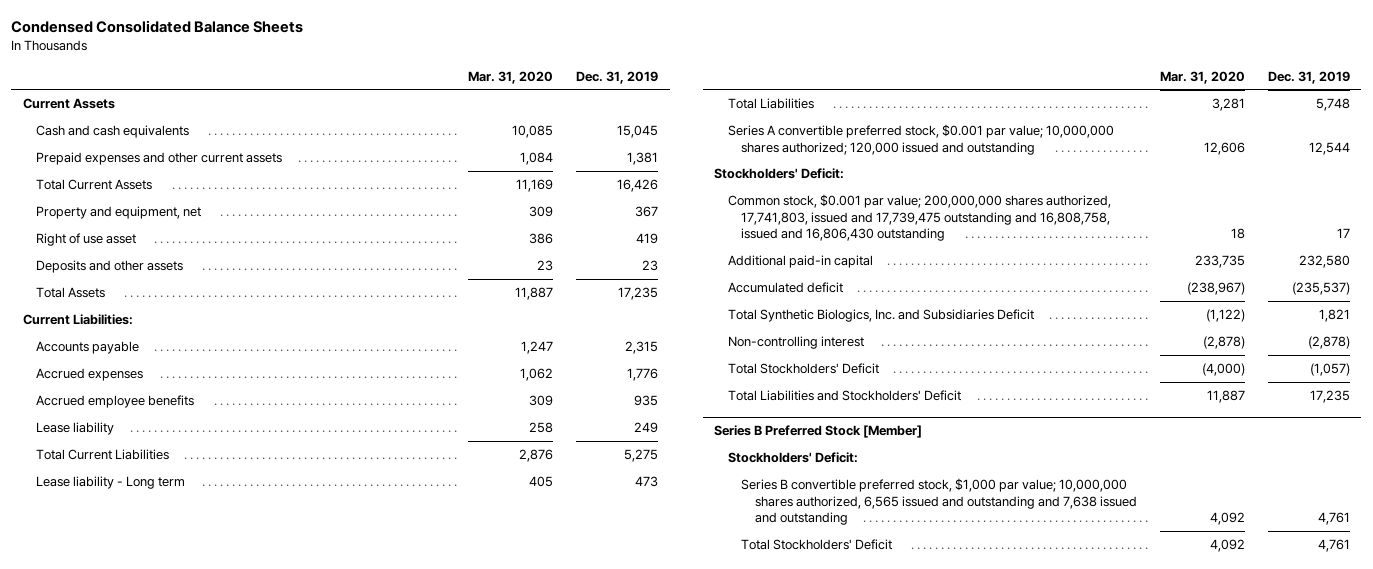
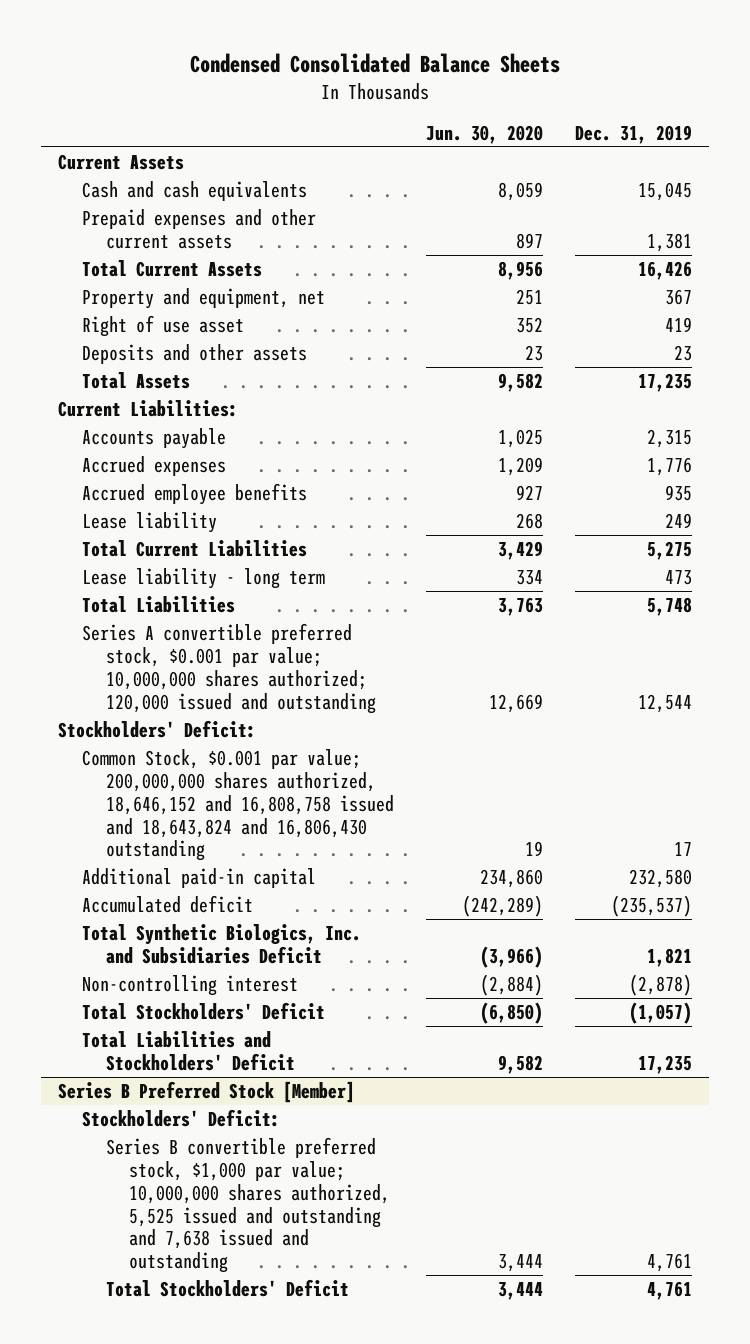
[468,70,554,84] Mar. 31, 2020 -> none
none -> [425,124,543,144] Jun. 30, 2020
[36,475,186,489] Lease liability - Long term -> [81,567,325,589] Lease liability - long term
[727,193,1111,242] Common stock, $0.001 par value; 200,000,000 shares authorized, 17,741,803, issued and 17,739,475 outstanding and 16,808,758, issued and 16,806,430 outstanding -> [81,748,394,862] Common Stock, $0.001 par value; 200,000,000 shares authorized, 18,646,152 and 16,808,758 issued and 18,643,824 and 16,806,430 outstanding
[741,477,1137,526] Series B convertible preferred stock, $1,000 par value; 10,000,000 shares authorized, 6,565 issued and outstanding and 7,638 issued and outstanding -> [105,1136,391,1274] Series B convertible preferred stock, $1,000 par value; 10,000,000 shares authorized, 5,525 issued and outstanding and 7,638 issued and outstanding

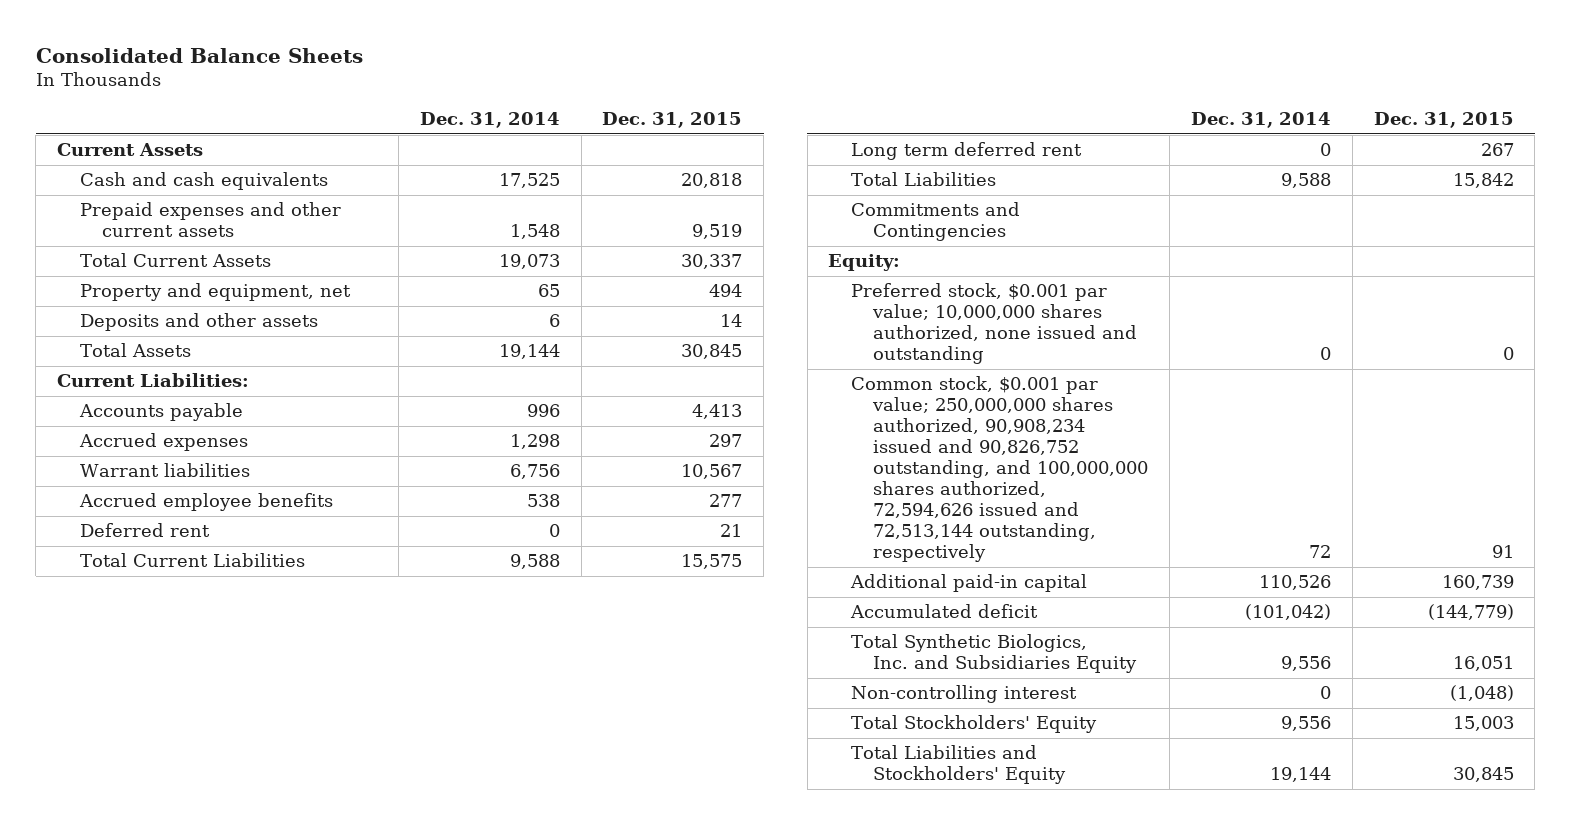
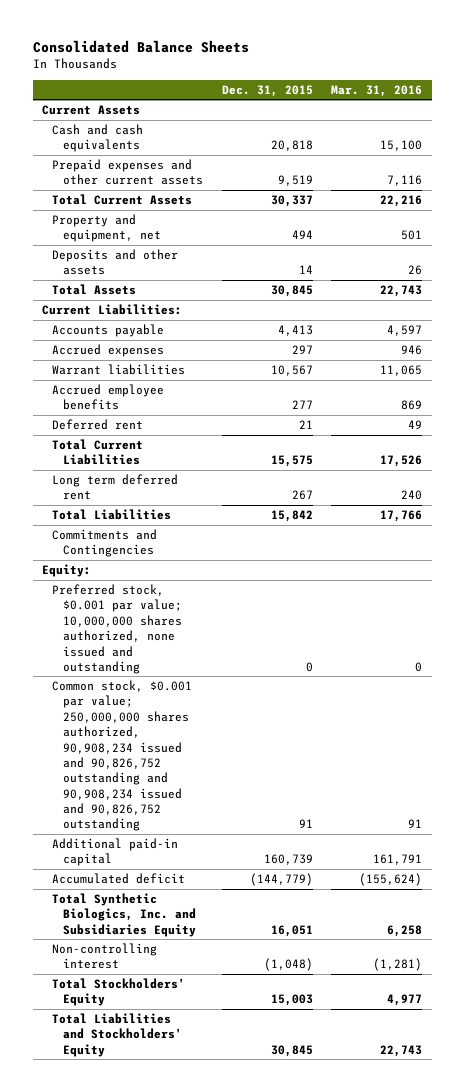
[419,111,560,128] Dec. 31, 2014 -> none
none -> [331,84,423,97] Mar. 31, 2016
[850,376,1149,563] Common stock, $0.001 par value; 250,000,000 shares authorized, 90,908,234 issued and 90,826,752 outstanding, and 100,000,000 shares authorized, 72,594,626 issued and 72,513,144 outstanding, respectively -> [52,679,193,832] Common stock, $0.001 par value; 250,000,000 shares authorized, 90,908,234 issued and 90,826,752 outstanding and 90,908,234 issued and 90,826,752 outstanding

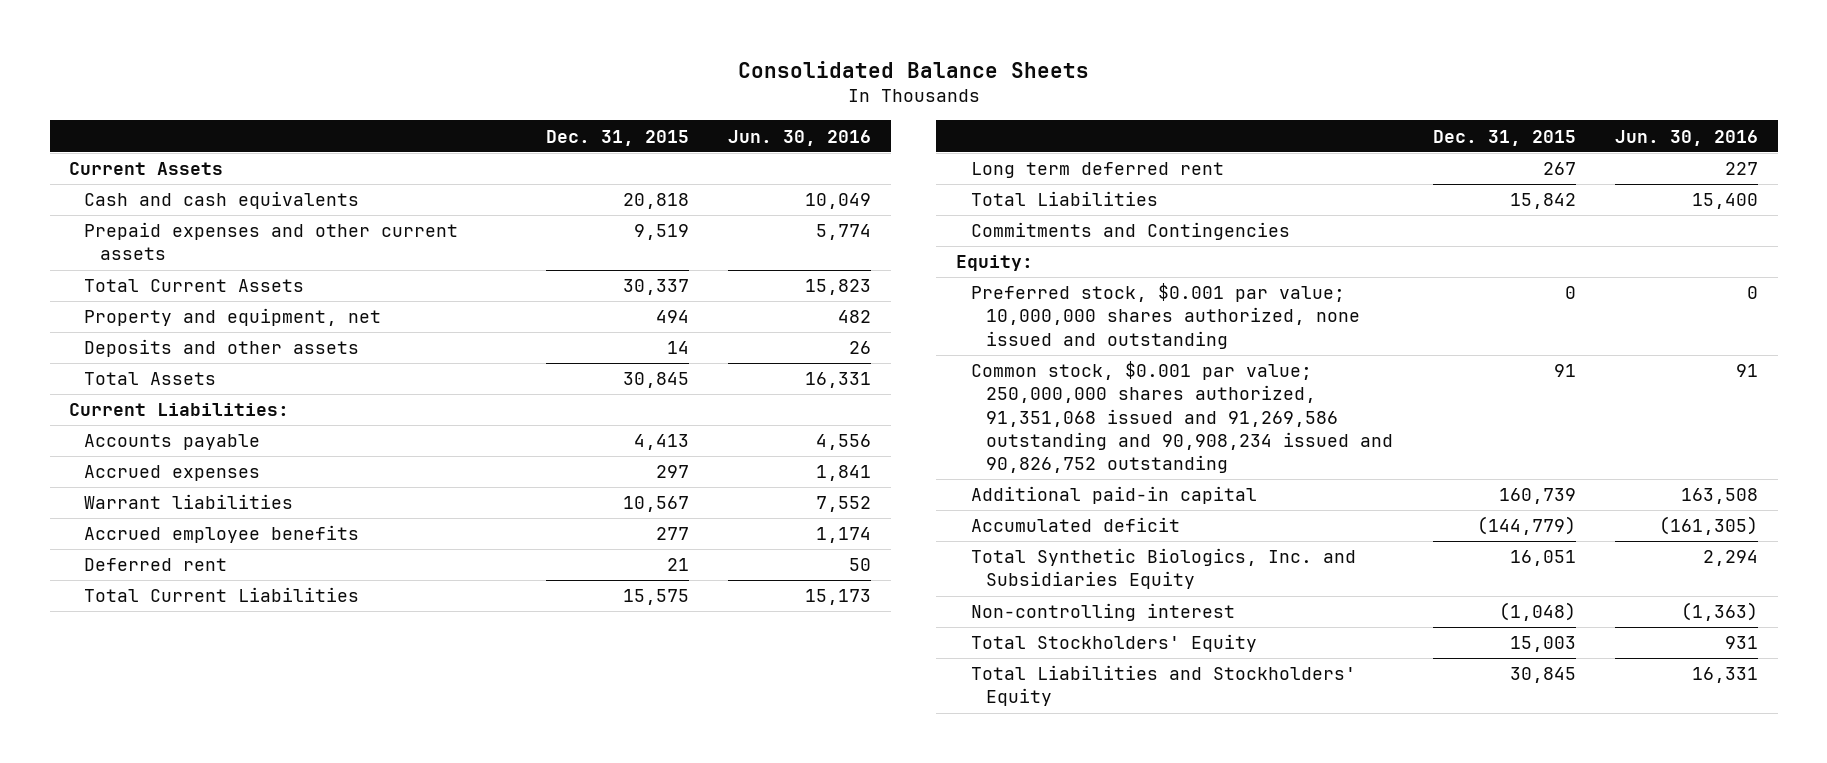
[331,84,423,97] Mar. 31, 2016 -> none
none -> [728,129,872,146] Jun. 30, 2016
[52,679,193,832] Common stock, $0.001 par value; 250,000,000 shares authorized, 90,908,234 issued and 90,826,752 outstanding and 90,908,234 issued and 90,826,752 outstanding -> [971,361,1394,473] Common stock, $0.001 par value; 250,000,000 shares authorized, 91,351,068 issued and 91,269,586 outstanding and 90,908,234 issued and 90,826,752 outstanding

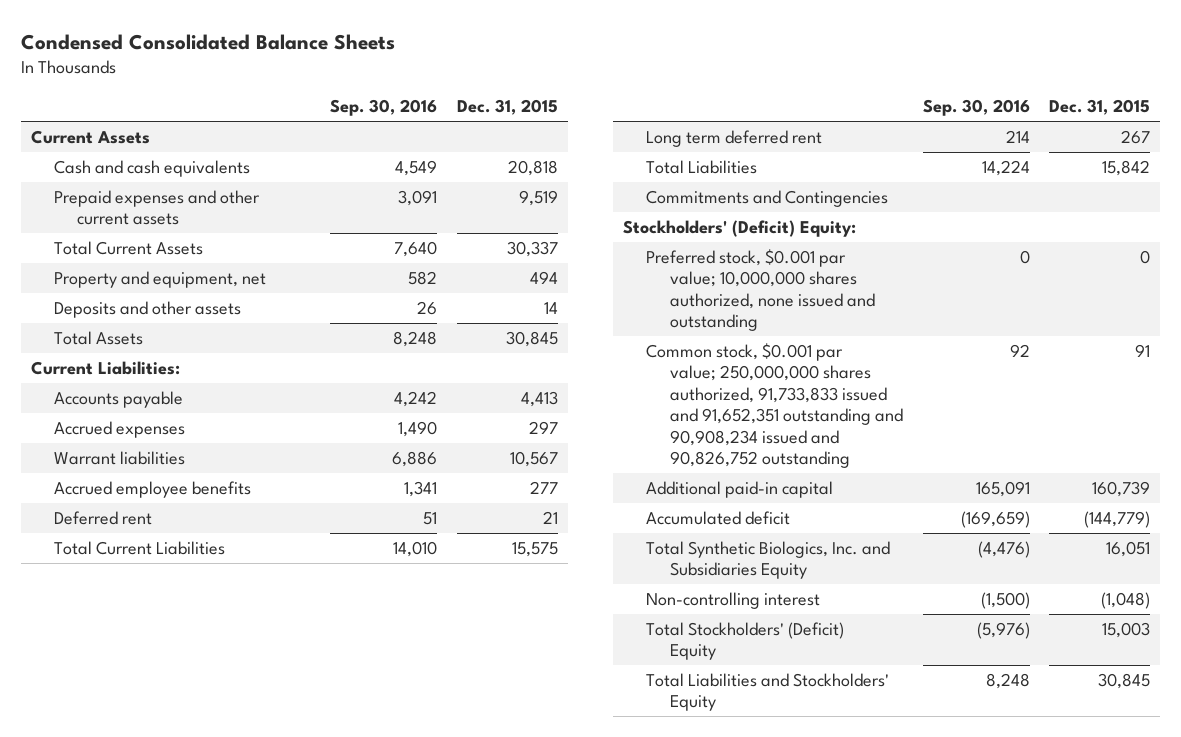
[737,60,1089,78] Consolidated Balance Sheets -> [20,33,395,50] Condensed Consolidated Balance Sheets
[728,129,872,146] Jun. 30, 2016 -> none
none -> [330,99,438,117] Sep. 30, 2016
[955,255,1033,272] Equity: -> [623,219,857,237] Stockholders' (Deficit) Equity:
[971,361,1394,473] Common stock, $0.001 par value; 250,000,000 shares authorized, 91,351,068 issued and 91,269,586 outstanding and 90,908,234 issued and 90,826,752 outstanding -> [646,342,903,469] Common stock, $0.001 par value; 250,000,000 shares authorized, 91,733,833 issued and 91,652,351 outstanding and 90,908,234 issued and 90,826,752 outstanding
[971,634,1258,653] Total Stockholders' Equity -> [646,621,845,661] Total Stockholders' (Deficit) Equity

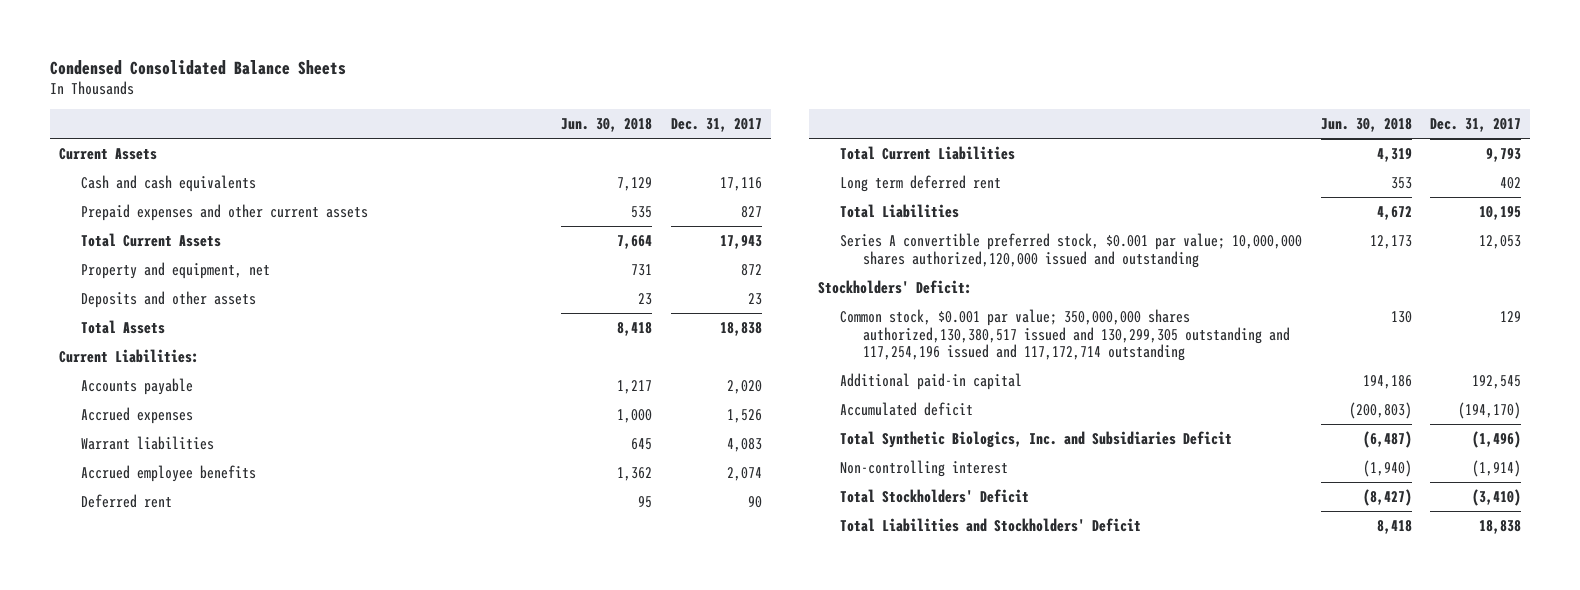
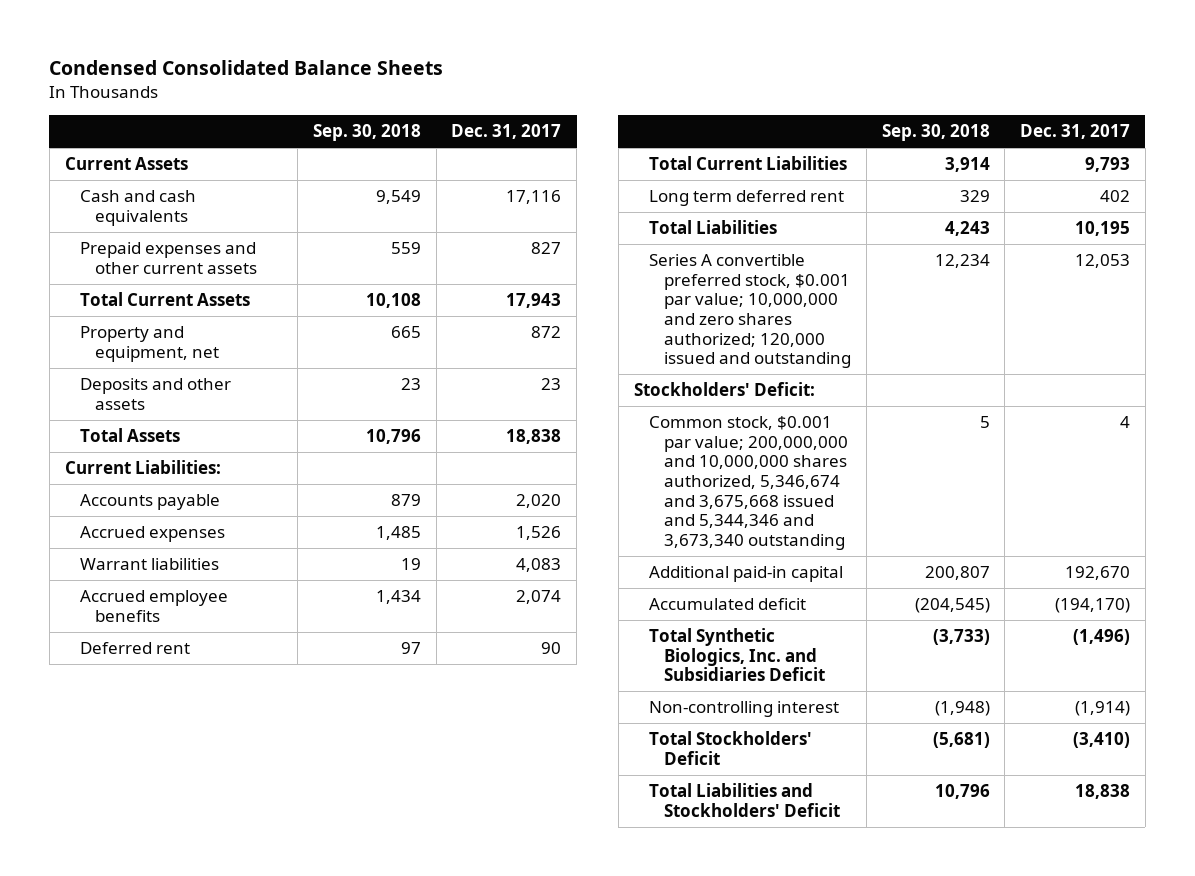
[561,118,653,133] Jun. 30, 2018 -> none
none -> [312,123,421,141] Sep. 30, 2018
[840,232,1303,268] Series A convertible preferred stock, $0.001 par value; 10,000,000 shares authorized,120,000 issued and outstanding -> [648,254,852,369] Series A convertible preferred stock, $0.001 par value; 10,000,000 and zero shares authorized; 120,000 issued and outstanding
[840,308,1290,362] Common stock, $0.001 par value; 350,000,000 shares authorized,130,380,517 issued and 130,299,305 outstanding and 117,254,196 issued and 117,172,714 outstanding -> [648,416,849,551] Common stock, $0.001 par value; 200,000,000 and 10,000,000 shares authorized, 5,346,674 and 3,675,668 issued and 5,344,346 and 3,673,340 outstanding
[1499,310,1521,322] 129 -> [1120,416,1131,429] 4
[1471,374,1521,389] 192,545 -> [1065,566,1131,581] 192,670

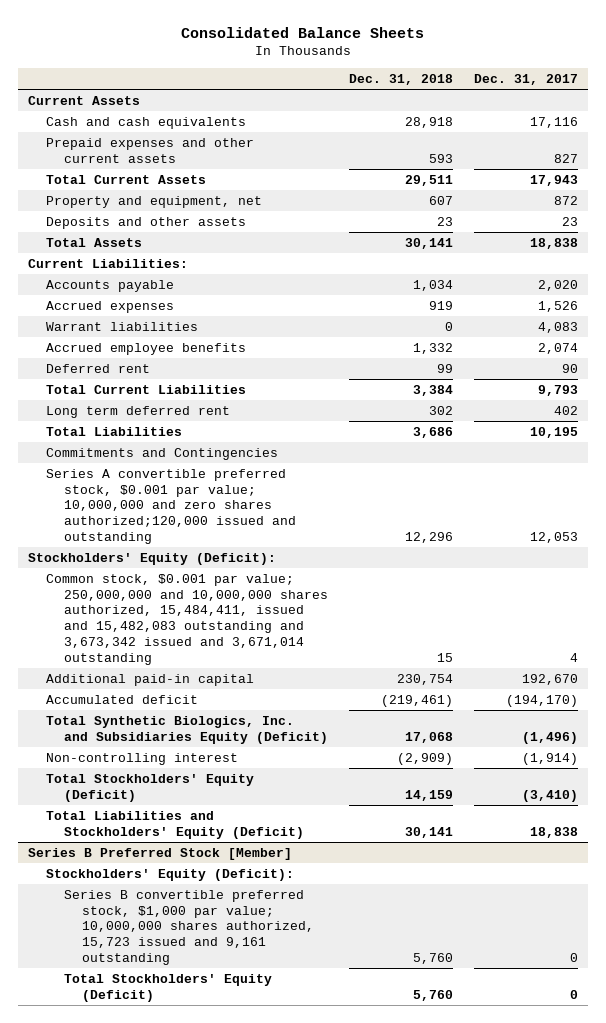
[49,60,444,76] Condensed Consolidated Balance Sheets -> [180,26,424,38] Consolidated Balance Sheets
[312,123,421,141] Sep. 30, 2018 -> none
none -> [348,73,453,85] Dec. 31, 2018
none -> [46,447,279,460] Commitments and Contingencies
[648,254,852,369] Series A convertible preferred stock, $0.001 par value; 10,000,000 and zero shares authorized; 120,000 issued and outstanding -> [46,468,296,544] Series A convertible preferred stock, $0.001 par value; 10,000,000 and zero shares authorized;120,000 issued and outstanding
[633,382,815,397] Stockholders' Deficit: -> [28,552,277,565] Stockholders' Equity (Deficit):
[648,416,849,551] Common stock, $0.001 par value; 200,000,000 and 10,000,000 shares authorized, 5,346,674 and 3,675,668 issued and 5,344,346 and 3,673,340 outstanding -> [46,573,328,665] Common stock, $0.001 par value; 250,000,000 and 10,000,000 shares authorized, 15,484,411, issued and 15,482,083 outstanding and 3,673,342 issued and 3,671,014 outstanding
[648,628,826,682] Total Synthetic Biologics, Inc. and Subsidiaries Deficit -> [46,715,328,744] Total Synthetic Biologics, Inc. and Subsidiaries Equity (Deficit)
[648,731,812,765] Total Stockholders' Deficit -> [46,773,255,802] Total Stockholders' Equity (Deficit)
[648,783,841,817] Total Liabilities and Stockholders' Deficit -> [46,810,304,839] Total Liabilities and Stockholders' Equity (Deficit)
none -> [28,847,293,860] Series B Preferred Stock [Member]
none -> [46,868,295,881] Stockholders' Equity (Deficit):
none -> [63,889,314,965] Series B convertible preferred stock, $1,000 par value; 10,000,000 shares authorized, 15,723 issued and 9,161 outstanding
none -> [63,973,272,1002] Total Stockholders' Equity (Deficit)

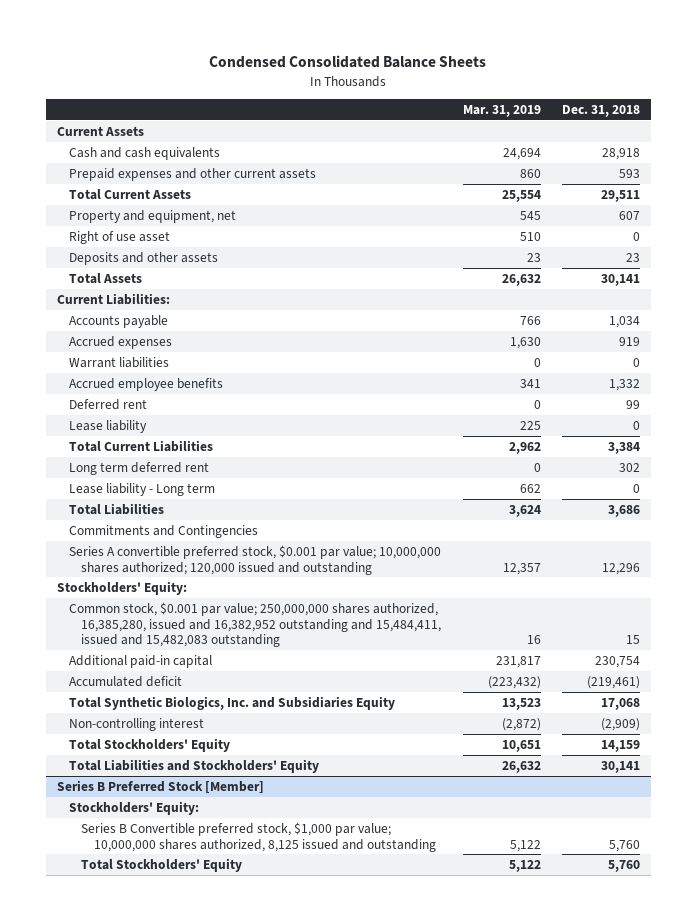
[180,26,424,38] Consolidated Balance Sheets -> [209,55,487,69] Condensed Consolidated Balance Sheets
[473,73,578,85] Dec. 31, 2017 -> none
none -> [462,105,541,118] Mar. 31, 2019
none -> [69,230,171,244] Right of use asset
none -> [69,419,148,433] Lease liability
none -> [69,482,216,496] Lease liability - Long term
[46,468,296,544] Series A convertible preferred stock, $0.001 par value; 10,000,000 and zero shares authorized;120,000 issued and outstanding -> [69,544,442,575] Series A convertible preferred stock, $0.001 par value; 10,000,000 shares authorized; 120,000 issued and outstanding
[28,552,277,565] Stockholders' Equity (Deficit): -> [56,580,187,595] Stockholders' Equity:
[46,573,328,665] Common stock, $0.001 par value; 250,000,000 and 10,000,000 shares authorized, 15,484,411, issued and 15,482,083 outstanding and 3,673,342 issued and 3,671,014 outstanding -> [69,601,442,648] Common stock, $0.001 par value; 250,000,000 shares authorized, 16,385,280, issued and 16,382,952 outstanding and 15,484,411, issued and 15,482,083 outstanding
[46,715,328,744] Total Synthetic Biologics, Inc. and Subsidiaries Equity (Deficit) -> [69,695,396,710] Total Synthetic Biologics, Inc. and Subsidiaries Equity
[46,773,255,802] Total Stockholders' Equity (Deficit) -> [69,737,231,752] Total Stockholders' Equity
[46,810,304,839] Total Liabilities and Stockholders' Equity (Deficit) -> [69,758,320,773] Total Liabilities and Stockholders' Equity
[46,868,295,881] Stockholders' Equity (Deficit): -> [69,800,200,815] Stockholders' Equity:
[63,889,314,965] Series B convertible preferred stock, $1,000 par value; 10,000,000 shares authorized, 15,723 issued and 9,161 outstanding -> [81,821,436,852] Series B Convertible preferred stock, $1,000 par value; 10,000,000 shares authorized, 8,125 issued and outstanding
[63,973,272,1002] Total Stockholders' Equity (Deficit) -> [81,857,243,872] Total Stockholders' Equity

